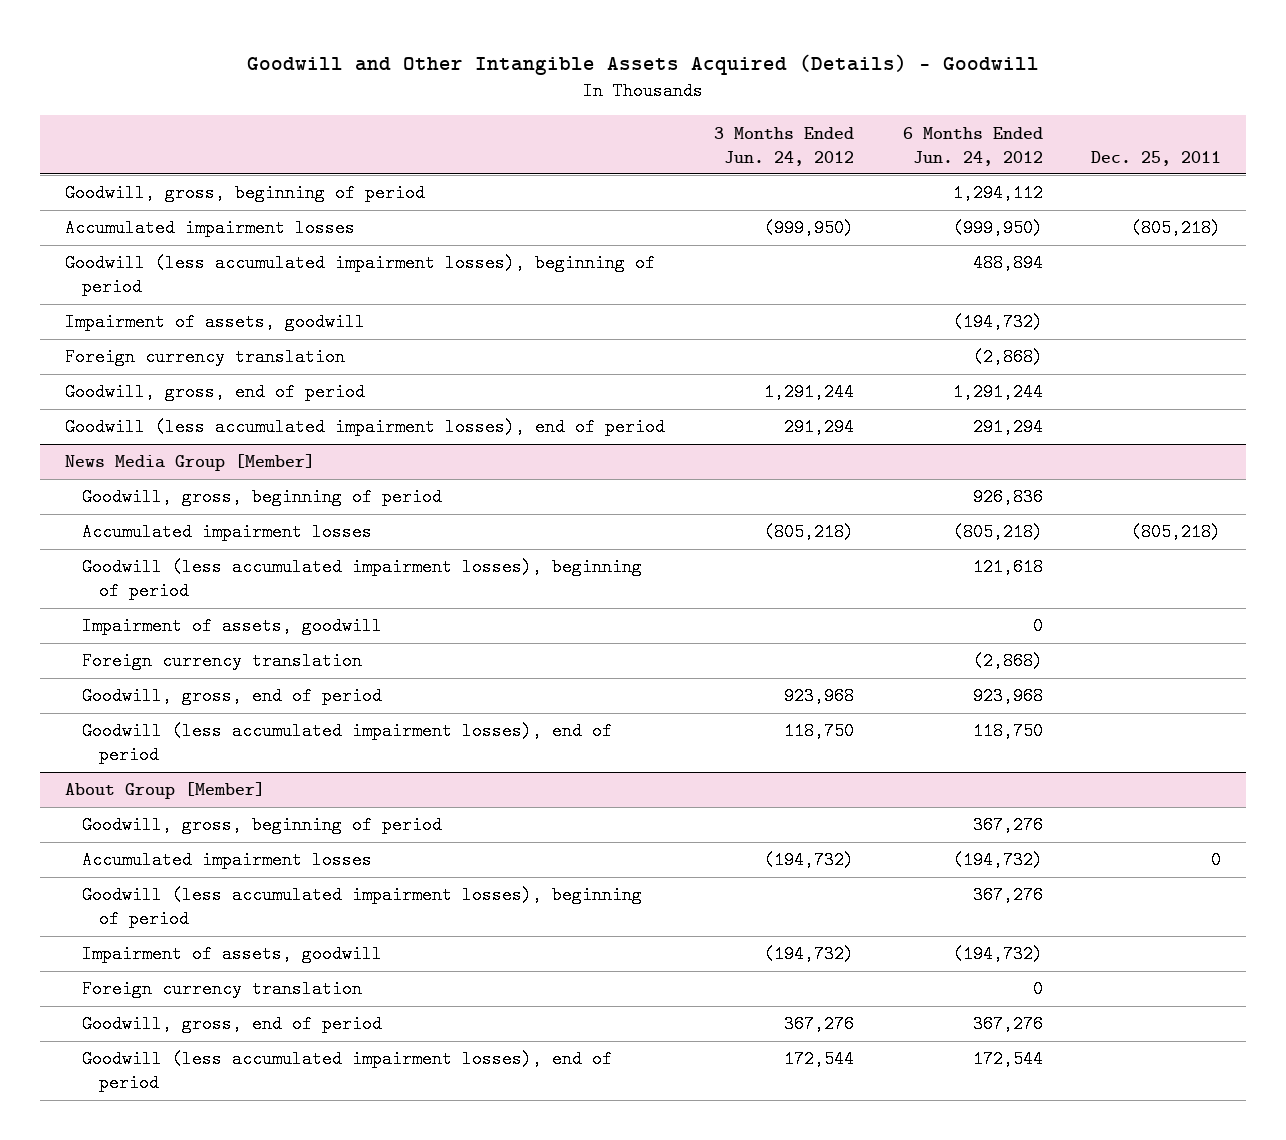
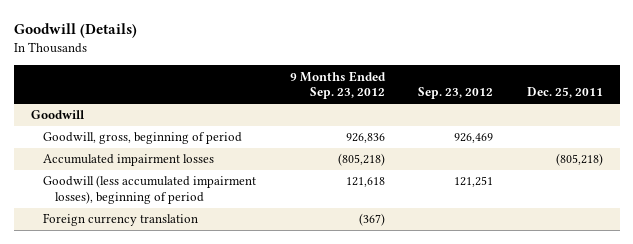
[247,54,1040,76] Goodwill and Other Intangible Assets Acquired (Details) - Goodwill -> [13,23,137,39] Goodwill (Details)
[713,126,854,166] 3 Months Ended Jun. 24, 2012 -> none
[902,126,1043,166] 6 Months Ended Jun. 24, 2012 -> none
none -> [289,70,386,100] 9 Months Ended Sep. 23, 2012
none -> [418,87,494,100] Sep. 23, 2012
none -> [30,110,85,120] Goodwill
[64,313,365,332] Impairment of assets, goodwill -> none
[64,383,365,402] Goodwill, gross, end of period -> none
[64,418,665,437] Goodwill (less accumulated impairment losses), end of period -> none
[64,454,315,472] News Media Group [Member] -> none
[82,488,443,507] Goodwill, gross, beginning of period -> none
[82,523,373,542] Accumulated impairment losses -> none
[82,558,643,601] Goodwill (less accumulated impairment losses), beginning of period -> none
[82,617,383,636] Impairment of assets, goodwill -> none
[82,652,363,671] Foreign currency translation -> none
[82,687,383,706] Goodwill, gross, end of period -> none
[82,722,613,765] Goodwill (less accumulated impairment losses), end of period -> none
[64,782,265,800] About Group [Member] -> none
[82,816,443,835] Goodwill, gross, beginning of period -> none
[82,851,373,870] Accumulated impairment losses -> none
[82,886,643,929] Goodwill (less accumulated impairment losses), beginning of period -> none
[82,945,383,964] Impairment of assets, goodwill -> none
[82,980,363,999] Foreign currency translation -> none
[82,1015,383,1034] Goodwill, gross, end of period -> none
[82,1050,613,1093] Goodwill (less accumulated impairment losses), end of period -> none

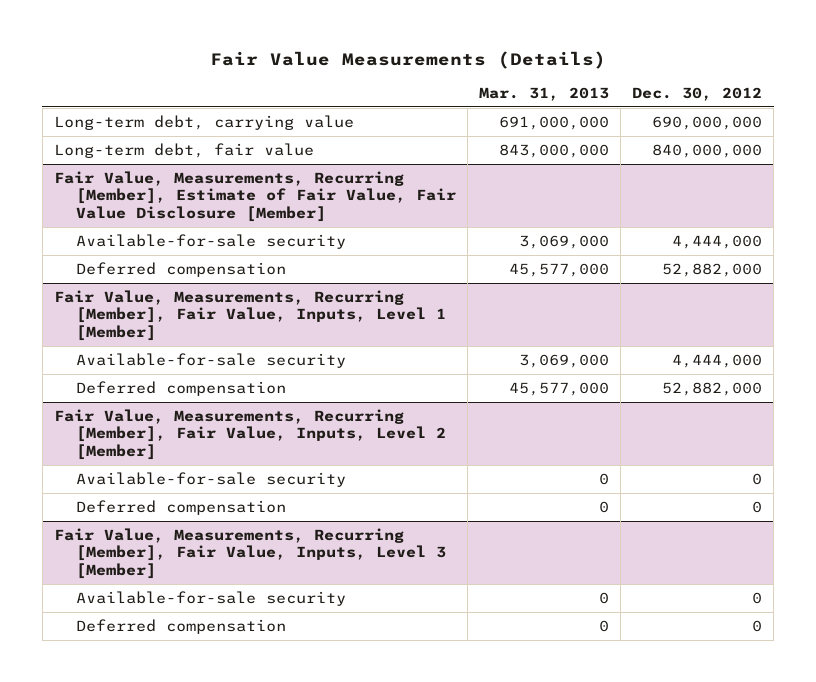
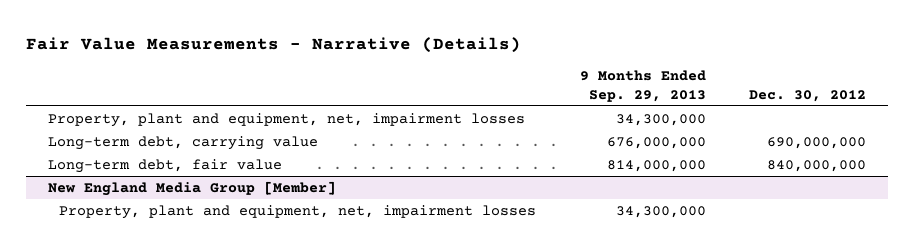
[209,50,606,69] Fair Value Measurements (Details) -> [25,37,521,54] Fair Value Measurements - Narrative (Details)
[479,86,610,101] Mar. 31, 2013 -> none
none -> [579,70,706,102] 9 Months Ended Sep. 29, 2013
none -> [47,112,525,127] Property, plant and equipment, net, impairment losses
[53,170,456,222] Fair Value, Measurements, Recurring [Member], Estimate of Fair Value, Fair Value Disclosure [Member] -> none
[75,233,346,249] Available-for-sale security -> none
[75,261,286,277] Deferred compensation -> none
[53,289,446,341] Fair Value, Measurements, Recurring [Member], Fair Value, Inputs, Level 1 [Member] -> none
[75,352,346,368] Available-for-sale security -> none
[75,380,286,396] Deferred compensation -> none
[53,408,446,460] Fair Value, Measurements, Recurring [Member], Fair Value, Inputs, Level 2 [Member] -> none
[75,471,346,487] Available-for-sale security -> none
[75,499,286,515] Deferred compensation -> none
[53,527,446,579] Fair Value, Measurements, Recurring [Member], Fair Value, Inputs, Level 3 [Member] -> none
[75,590,346,606] Available-for-sale security -> none
[75,618,286,634] Deferred compensation -> none
none -> [47,180,336,196] New England Media Group [Member]
none -> [58,204,536,219] Property, plant and equipment, net, impairment losses

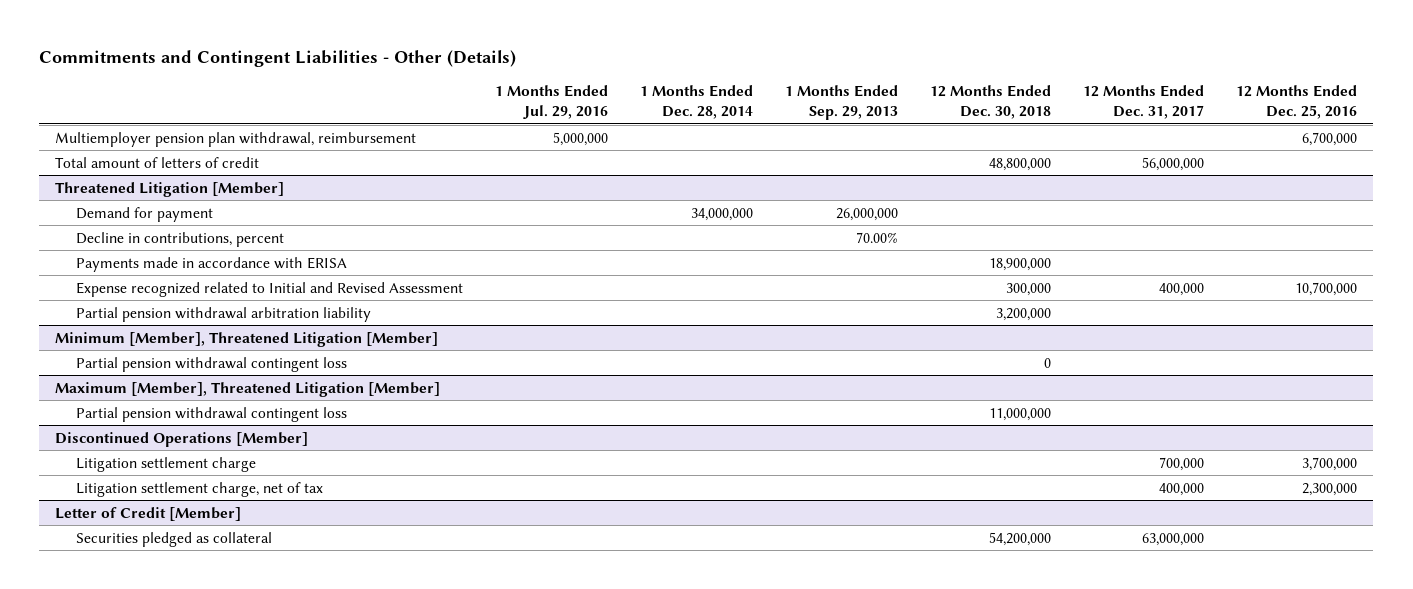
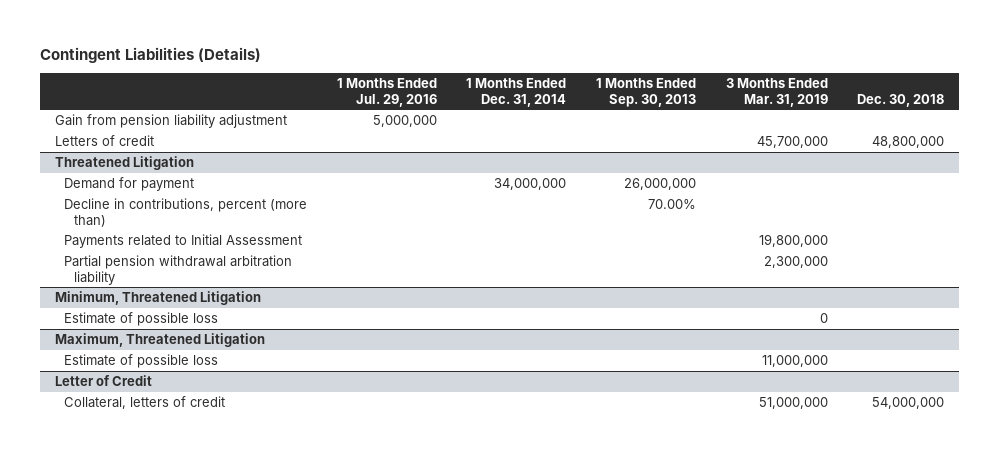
[39,50,517,68] Commitments and Contingent Liabilities - Other (Details) -> [40,47,262,64] Contingent Liabilities (Details)
[639,85,753,120] 1 Months Ended Dec. 28, 2014 -> none
[784,85,898,121] 1 Months Ended Sep. 29, 2013 -> none
[930,85,1052,120] 12 Months Ended Dec. 30, 2018 -> none
[1083,85,1205,120] 12 Months Ended Dec. 31, 2017 -> none
[1236,85,1358,120] 12 Months Ended Dec. 25, 2016 -> none
none -> [466,78,567,107] 1 Months Ended Dec. 31, 2014
none -> [596,78,697,107] 1 Months Ended Sep. 30, 2013
none -> [725,78,828,107] 3 Months Ended Mar. 31, 2019
none -> [857,93,945,107] Dec. 30, 2018
[55,131,417,147] Multiemployer pension plan withdrawal, reimbursement -> [55,114,288,129] Gain from pension liability adjustment
[55,156,260,168] Total amount of letters of credit -> [55,135,155,147] Letters of credit
[55,181,285,197] Threatened Litigation [Member] -> [55,156,195,171] Threatened Litigation
[75,281,463,297] Expense recognized related to Initial and Revised Assessment -> none
[75,231,284,247] Decline in contributions, percent -> [64,198,308,227] Decline in contributions, percent (more than)
[75,256,347,272] Payments made in accordance with ERISA -> [64,234,303,249] Payments related to Initial Assessment
[55,431,309,447] Discontinued Operations [Member] -> none
[75,456,256,472] Litigation settlement charge -> none
[75,481,323,497] Litigation settlement charge, net of tax -> none
[55,331,439,347] Minimum [Member], Threatened Litigation [Member] -> [55,291,262,306] Minimum, Threatened Litigation
[75,356,347,372] Partial pension withdrawal contingent loss -> [64,312,219,327] Estimate of possible loss
[55,381,441,397] Maximum [Member], Threatened Litigation [Member] -> [55,333,266,348] Maximum, Threatened Litigation
[75,406,347,422] Partial pension withdrawal contingent loss -> [64,354,219,369] Estimate of possible loss
[55,506,242,521] Letter of Credit [Member] -> [55,375,153,387] Letter of Credit
[75,531,272,547] Securities pledged as collateral -> [64,396,226,410] Collateral, letters of credit

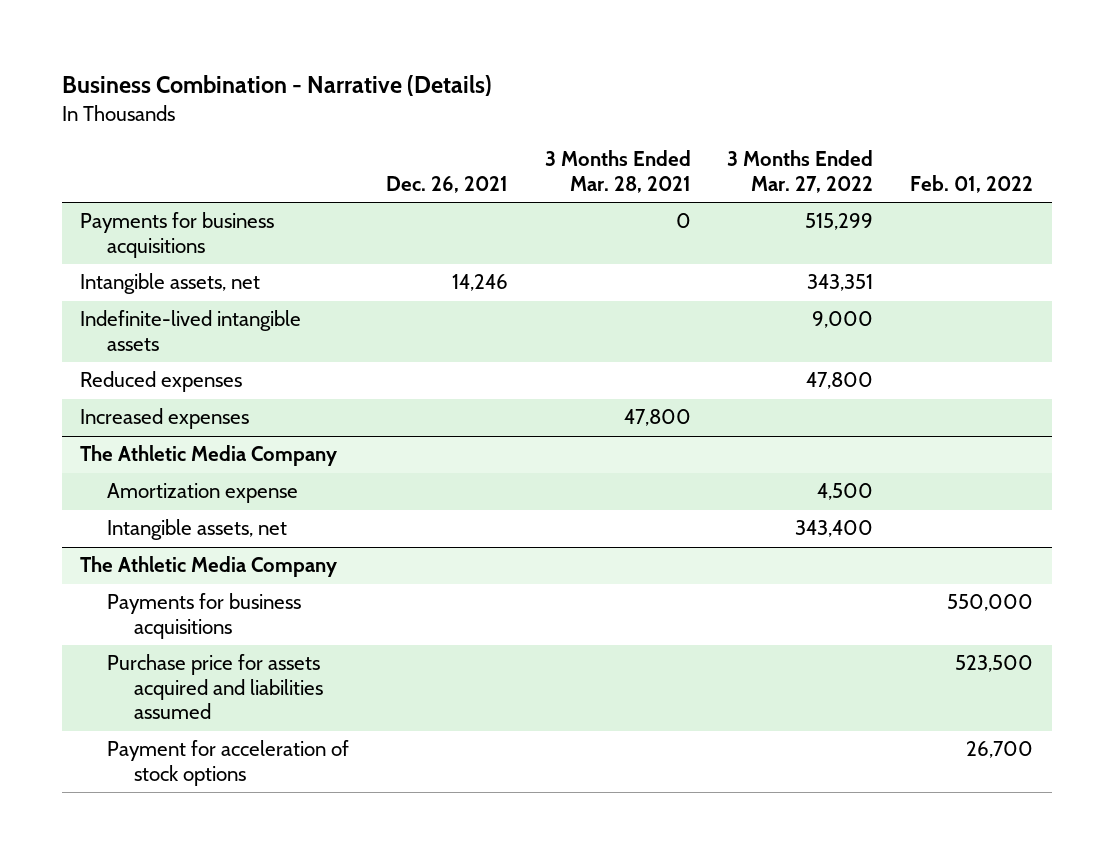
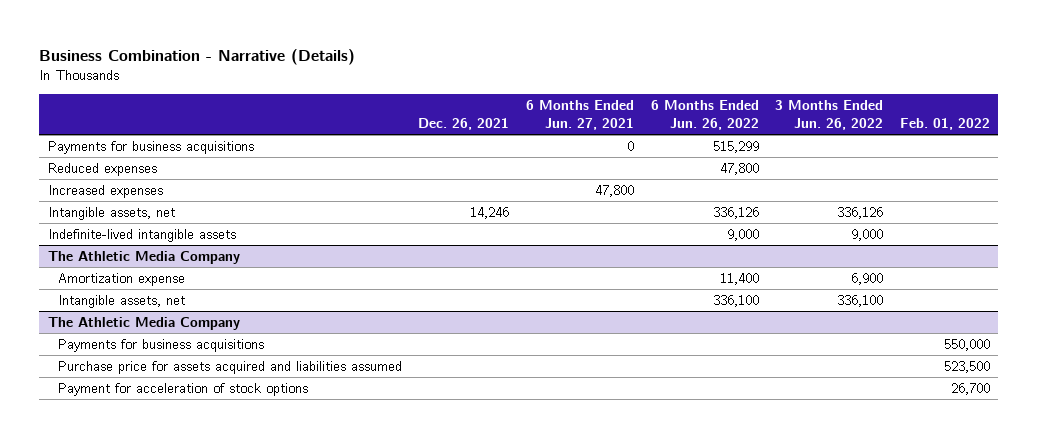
[544,150,691,193] 3 Months Ended Mar. 28, 2021 -> none
[727,150,874,193] 3 Months Ended Mar. 27, 2022 -> none
none -> [525,99,634,130] 6 Months Ended Jun. 27, 2021
none -> [650,99,759,130] 6 Months Ended Jun. 26, 2022
none -> [775,99,884,130] 3 Months Ended Jun. 26, 2022
[80,273,261,295] Intangible assets, net -> [47,206,175,220] Intangible assets, net
[80,310,302,351] Indefinite-lived intangible assets -> [47,228,236,242] Indefinite-lived intangible assets

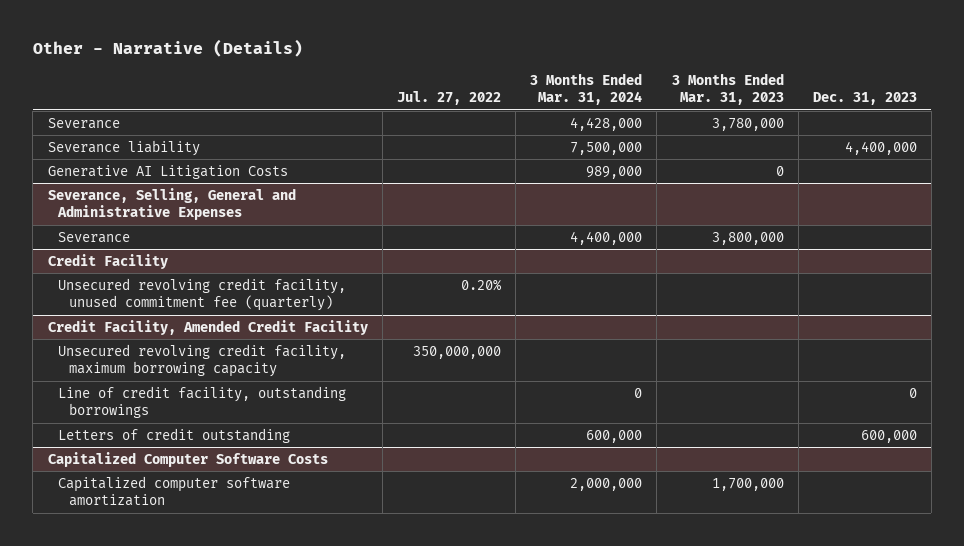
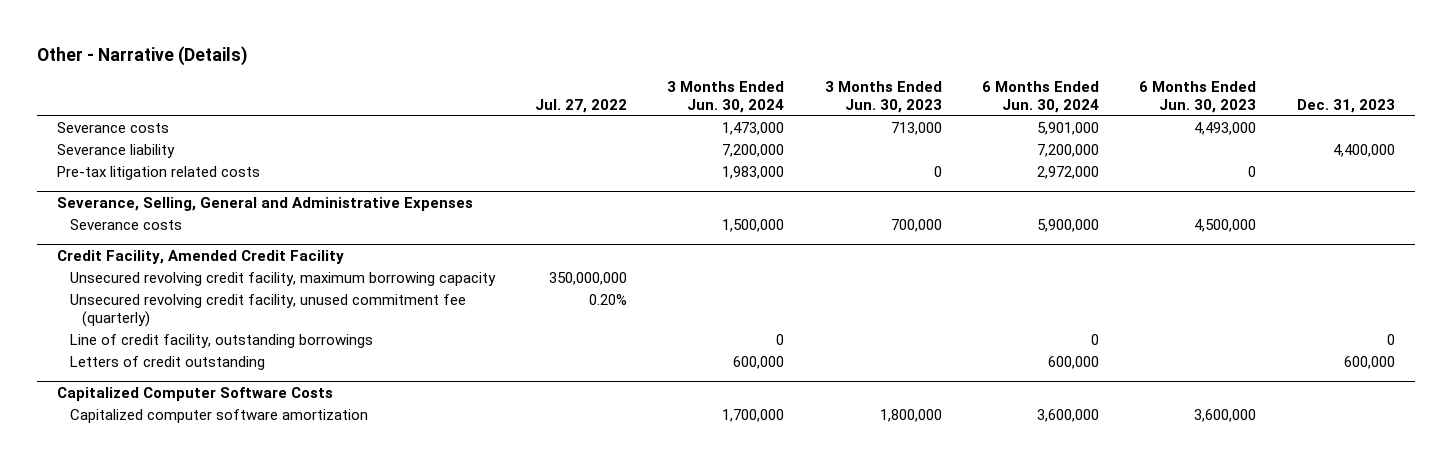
[530,73,643,106] 3 Months Ended Mar. 31, 2024 -> none
[671,73,784,106] 3 Months Ended Mar. 31, 2023 -> none
none -> [667,81,785,114] 3 Months Ended Jun. 30, 2024
none -> [824,81,942,114] 3 Months Ended Jun. 30, 2023
none -> [982,81,1100,114] 6 Months Ended Jun. 30, 2024
none -> [1139,81,1257,114] 6 Months Ended Jun. 30, 2023
[47,118,120,130] Severance -> [57,122,170,134] Severance costs
[47,165,288,180] Generative AI Litigation Costs -> [57,166,261,181] Pre-tax litigation related costs
[47,254,168,270] Credit Facility -> none
[58,278,347,312] Unsecured revolving credit facility, unused commitment fee (quarterly) -> none
[58,232,131,244] Severance -> [69,219,182,231] Severance costs
none -> [69,294,466,328] Unsecured revolving credit facility, unused commitment fee (quarterly)

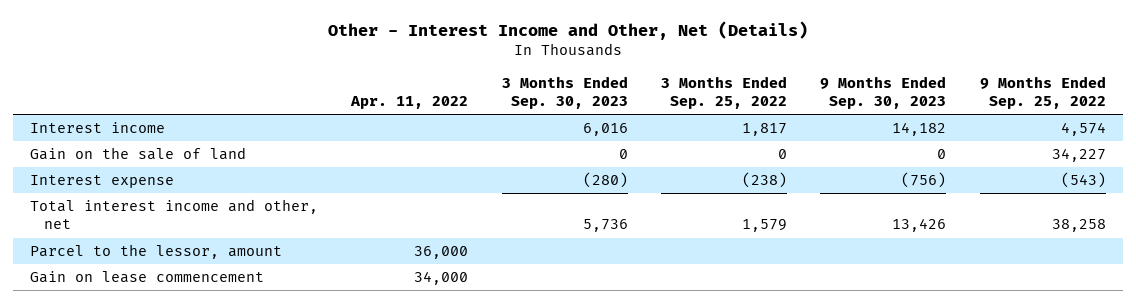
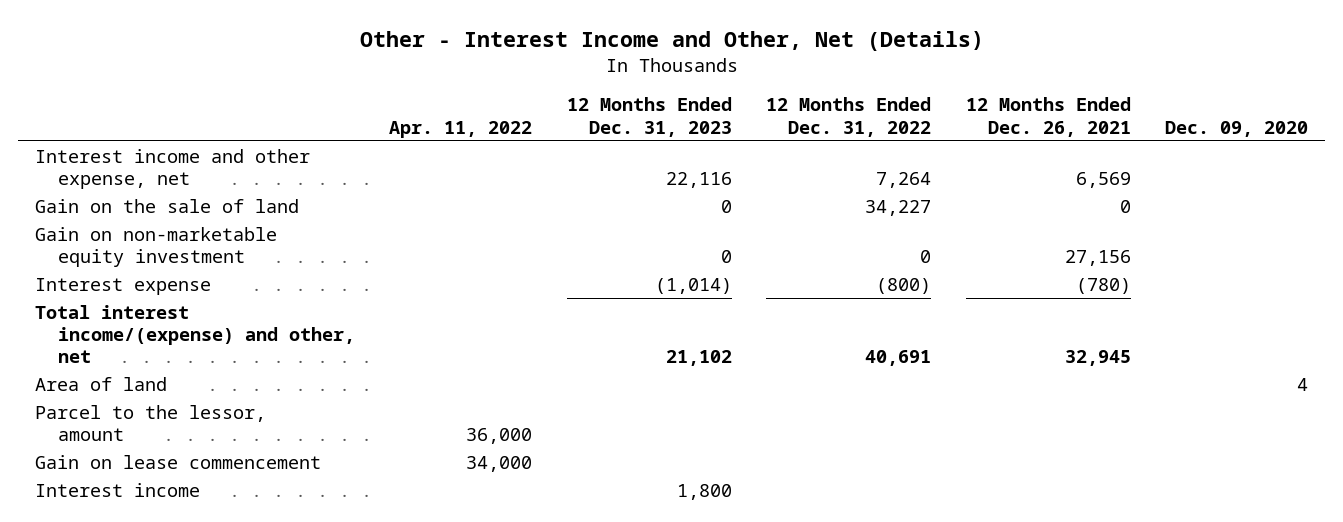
[501,75,628,110] 3 Months Ended Sep. 30, 2023 -> none
[661,75,788,110] 3 Months Ended Sep. 25, 2022 -> none
[820,75,947,110] 9 Months Ended Sep. 30, 2023 -> none
[979,75,1106,110] 9 Months Ended Sep. 25, 2022 -> none
none -> [566,97,732,137] 12 Months Ended Dec. 31, 2023
none -> [766,97,932,137] 12 Months Ended Dec. 31, 2022
none -> [965,97,1131,137] 12 Months Ended Dec. 26, 2021
none -> [1165,120,1309,137] Dec. 09, 2020
none -> [35,148,311,189] Interest income and other expense, net
none -> [35,226,278,267] Gain on non-marketable equity investment
[29,199,318,230] Total interest income and other, net -> [35,304,355,364] Total interest income/(expense) and other, net
none -> [35,376,168,391] Area of land
[29,122,165,134] Interest income -> [35,482,201,497] Interest income

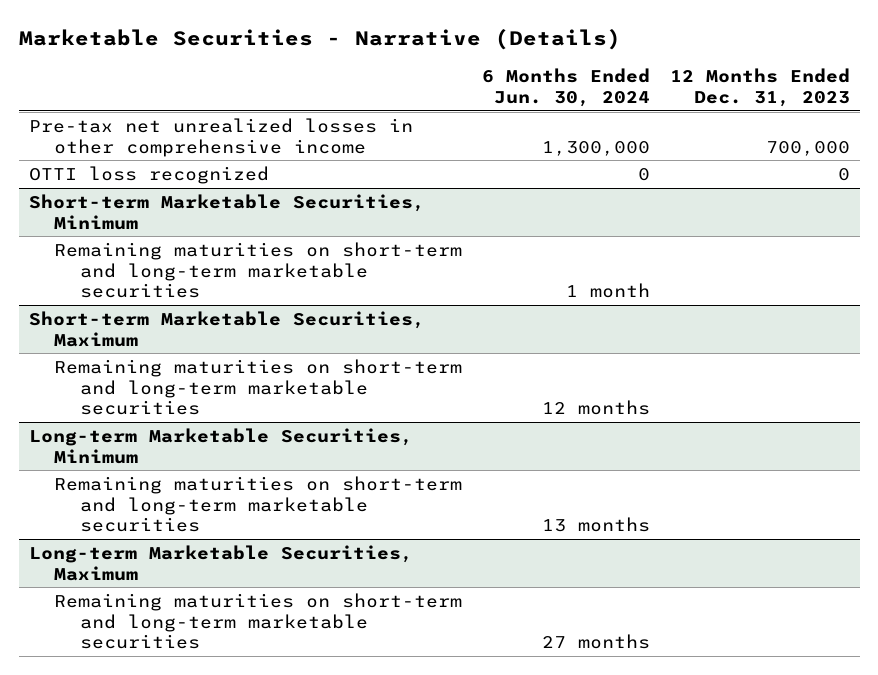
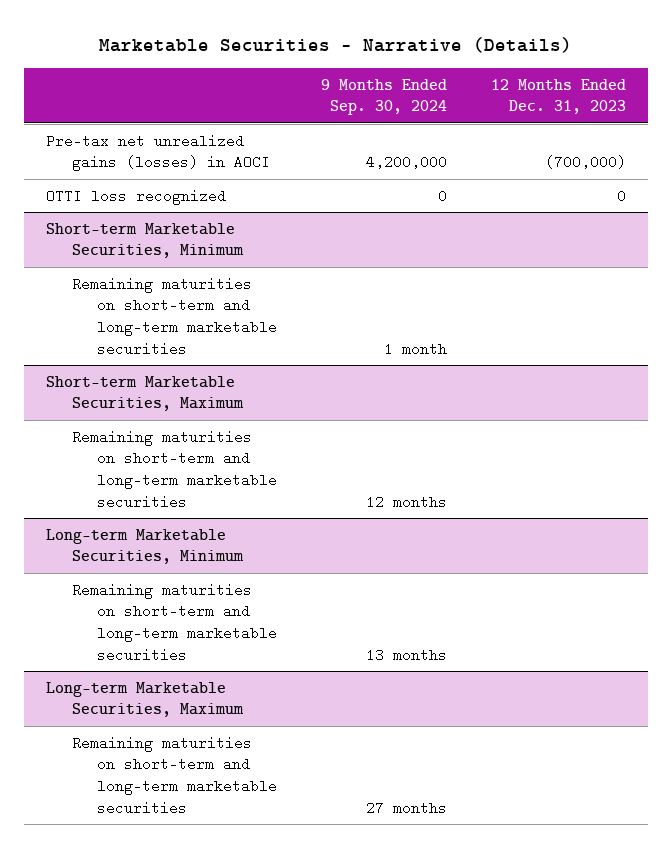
[482,68,651,107] 6 Months Ended Jun. 30, 2024 -> none
none -> [320,78,447,116] 9 Months Ended Sep. 30, 2024
[28,117,413,157] Pre-tax net unrealized losses in other comprehensive income -> [46,133,270,172] Pre-tax net unrealized gains (losses) in AOCI
[765,140,850,156] 700,000 -> [544,155,626,170] (700,000)

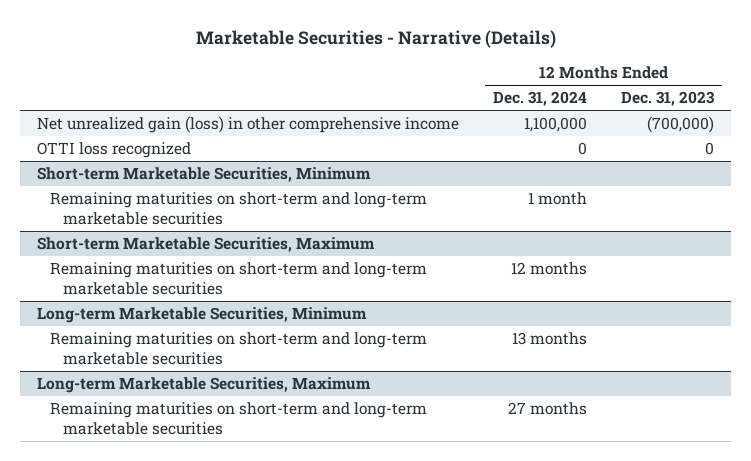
[320,78,447,116] 9 Months Ended Sep. 30, 2024 -> none
none -> [493,91,588,107] Dec. 31, 2024
[46,133,270,172] Pre-tax net unrealized gains (losses) in AOCI -> [37,116,460,134] Net unrealized gain (loss) in other comprehensive income

